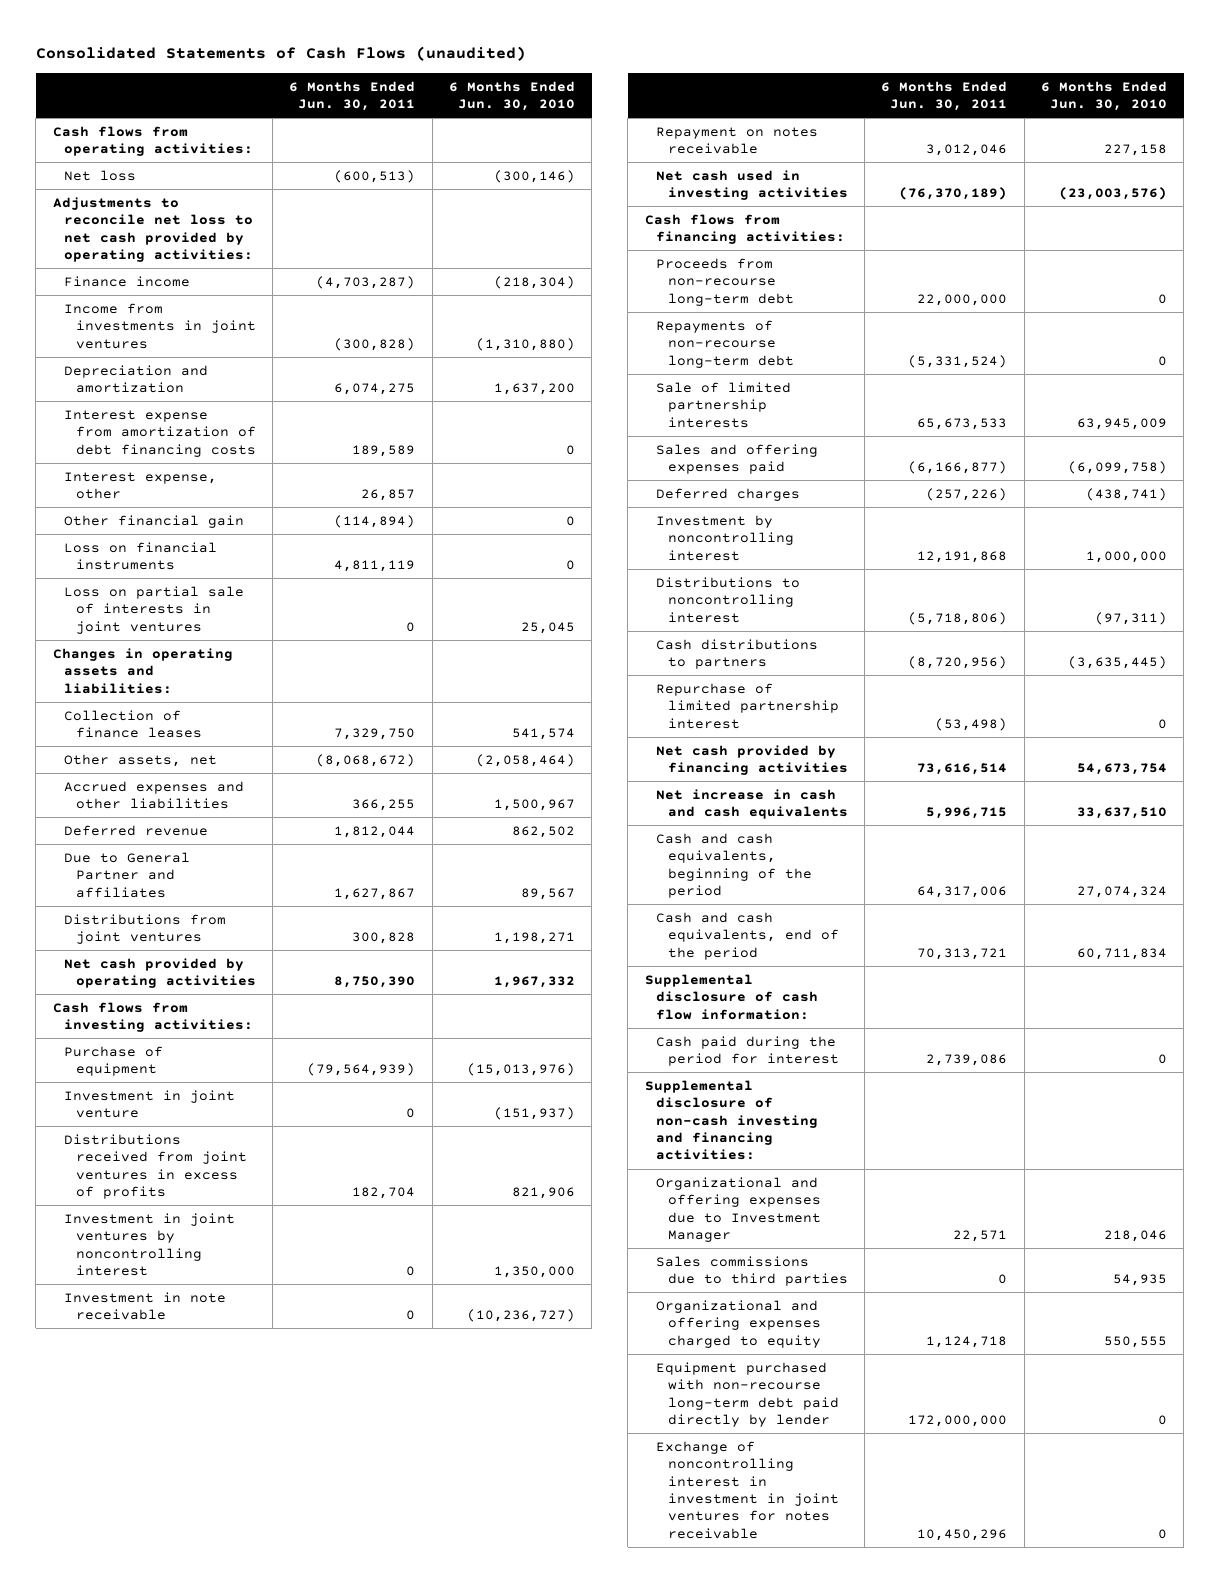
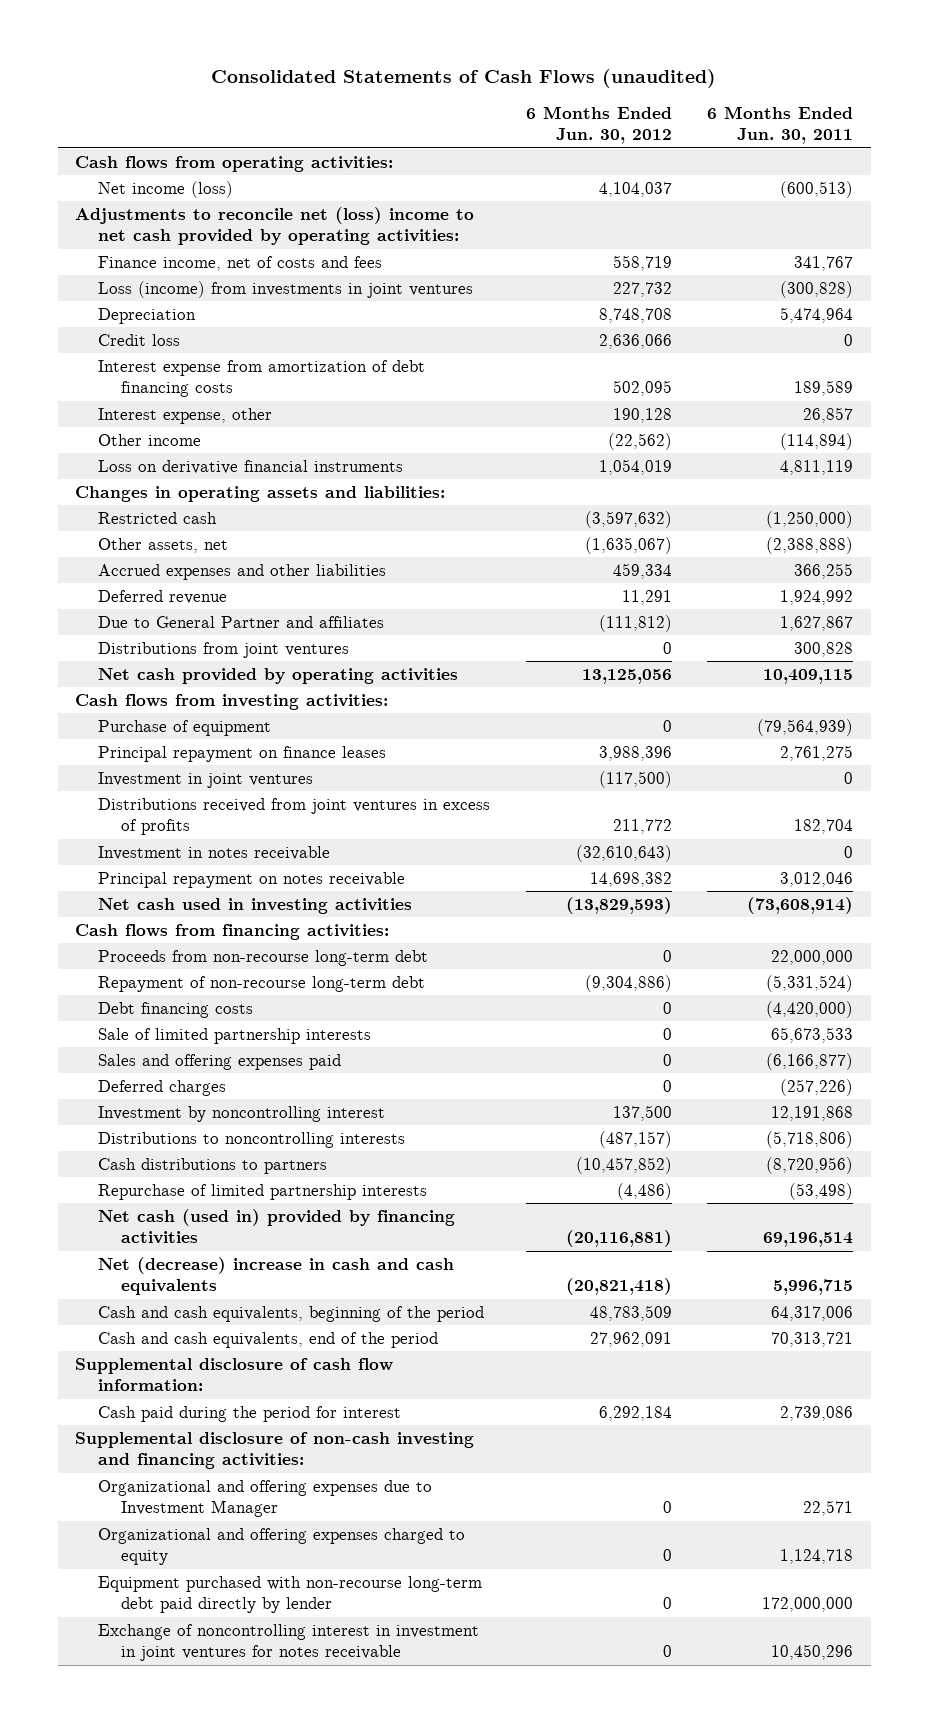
[448,80,575,111] 6 Months Ended Jun. 30, 2010 -> none
none -> [525,105,672,145] 6 Months Ended Jun. 30, 2012
[64,275,191,287] Finance income -> none
[64,364,209,394] Depreciation and amortization -> none
[64,169,137,181] Net loss -> [98,180,234,198] Net income (loss)
[52,196,254,263] Adjustments to reconcile net loss to net cash provided by operating activities: -> [75,206,475,246] Adjustments to reconcile net (loss) income to net cash provided by operating activities:
none -> [98,255,383,271] Finance income, net of costs and fees
[64,302,256,349] Income from investments in joint ventures -> [98,280,474,298] Loss (income) from investments in joint ventures
none -> [98,307,197,324] Depreciation
none -> [98,333,181,346] Credit loss
[64,585,245,634] Loss on partial sale of interests in joint ventures -> none
[64,514,245,528] Other financial gain -> [98,433,202,446] Other income
[64,541,218,571] Loss on financial instruments -> [98,459,404,474] Loss on derivative financial instruments
[64,709,202,739] Collection of finance leases -> none
none -> [98,511,218,524] Restricted cash
[316,753,416,767] (8,068,672) -> [766,536,854,554] (2,388,888)
[334,825,416,838] 1,812,044 -> [780,589,854,605] 1,924,992
[334,976,416,989] 8,750,390 -> [763,668,854,684] 10,409,115
none -> [98,745,387,762] Principal repayment on finance leases
[64,1089,236,1119] Investment in joint venture -> [98,771,314,788] Investment in joint ventures
[64,1212,236,1277] Investment in joint ventures by noncontrolling interest -> none
[64,1291,227,1321] Investment in note receivable -> [98,845,331,860] Investment in notes receivable
[656,126,819,155] Repayment on notes receivable -> [98,871,406,888] Principal repayment on notes receivable
[899,187,1008,201] (76,370,189) -> [747,896,854,914] (73,608,914)
[656,319,794,368] Repayments of non-recourse long-term debt -> [98,975,426,992] Repayment of non-recourse long-term debt
none -> [98,1001,254,1018] Debt financing costs
[656,576,801,623] Distributions to noncontrolling interest -> [98,1131,406,1148] Distributions to noncontrolling interests
[656,682,839,729] Repurchase of limited partnership interest -> [98,1183,428,1200] Repurchase of limited partnership interests
[656,744,848,776] Net cash provided by financing activities -> [98,1208,456,1245] Net cash (used in) provided by financing activities
[917,763,1008,776] 73,616,514 -> [763,1232,854,1248] 69,196,514
[656,788,848,820] Net increase in cash and cash equivalents -> [98,1256,455,1296] Net (decrease) increase in cash and cash equivalents
[656,1255,848,1287] Sales commissions due to third parties -> none

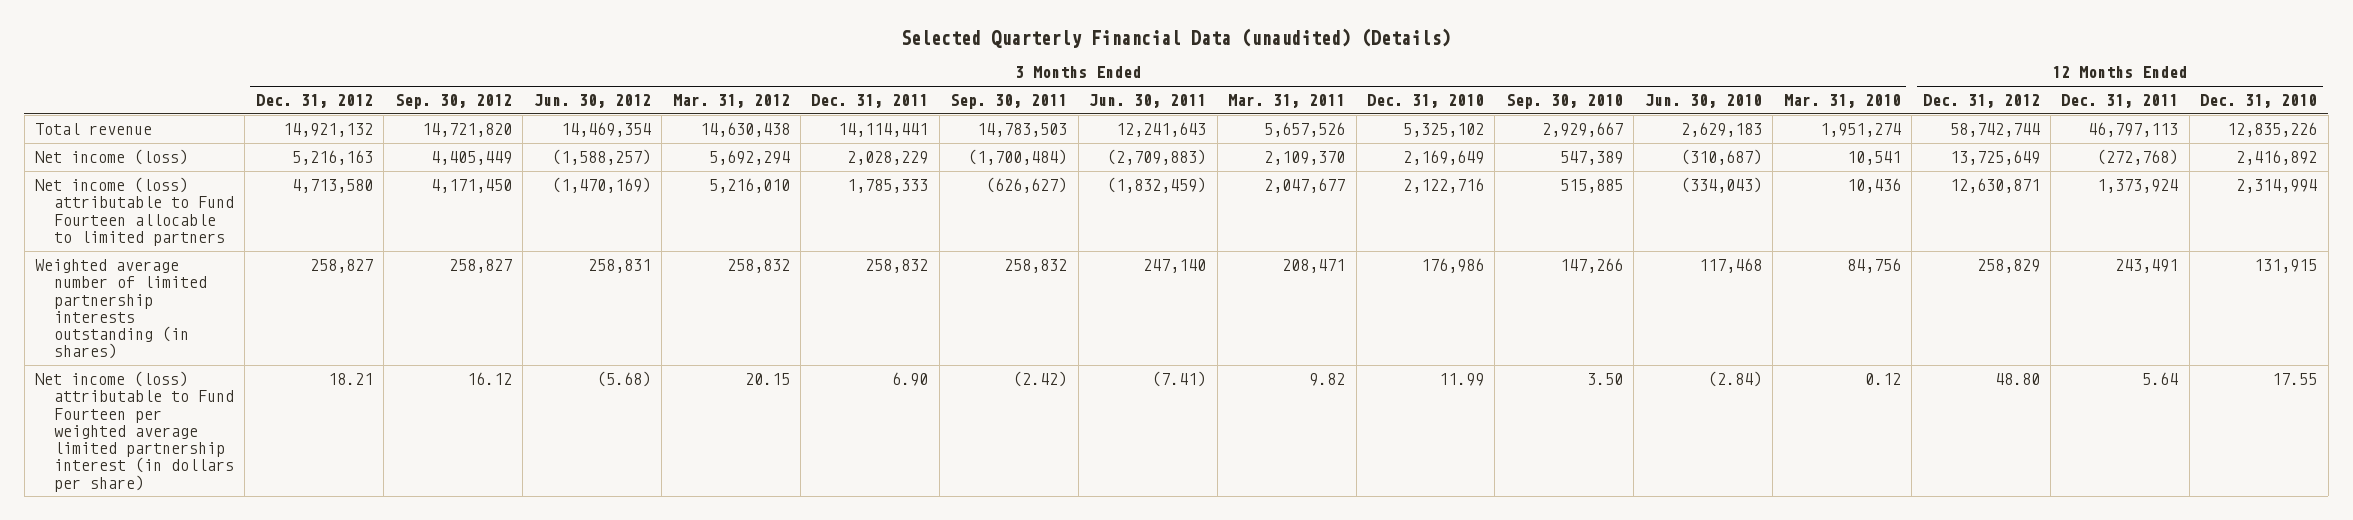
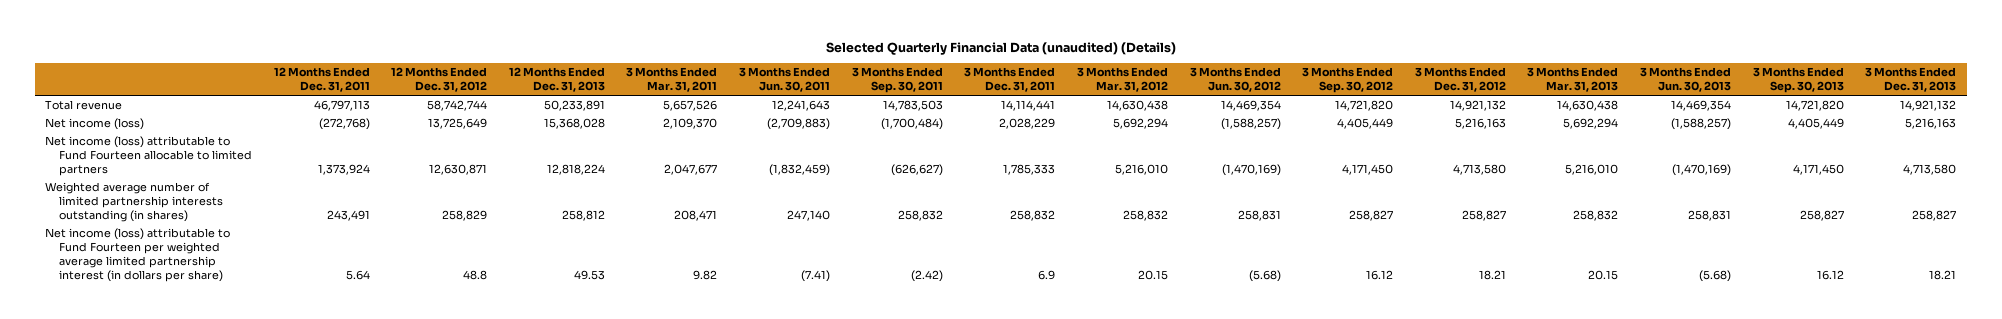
[1366,94,1484,109] Dec. 31, 2010 -> none
[1505,94,1623,110] Sep. 30, 2010 -> none
[1644,94,1762,109] Jun. 30, 2010 -> none
[1783,94,1901,109] Mar. 31, 2010 -> none
[2200,94,2318,109] Dec. 31, 2010 -> none
none -> [508,67,605,92] 12 Months Ended Dec. 31, 2013
none -> [1527,67,1619,92] 3 Months Ended Mar. 31, 2013
none -> [1640,67,1732,92] 3 Months Ended Jun. 30, 2013
none -> [1752,67,1844,93] 3 Months Ended Sep. 30, 2013
none -> [1865,67,1957,92] 3 Months Ended Dec. 31, 2013
[892,372,929,387] 6.90 -> [1038,269,1056,280] 6.9
[1994,373,2040,386] 48.80 -> [463,269,488,280] 48.8

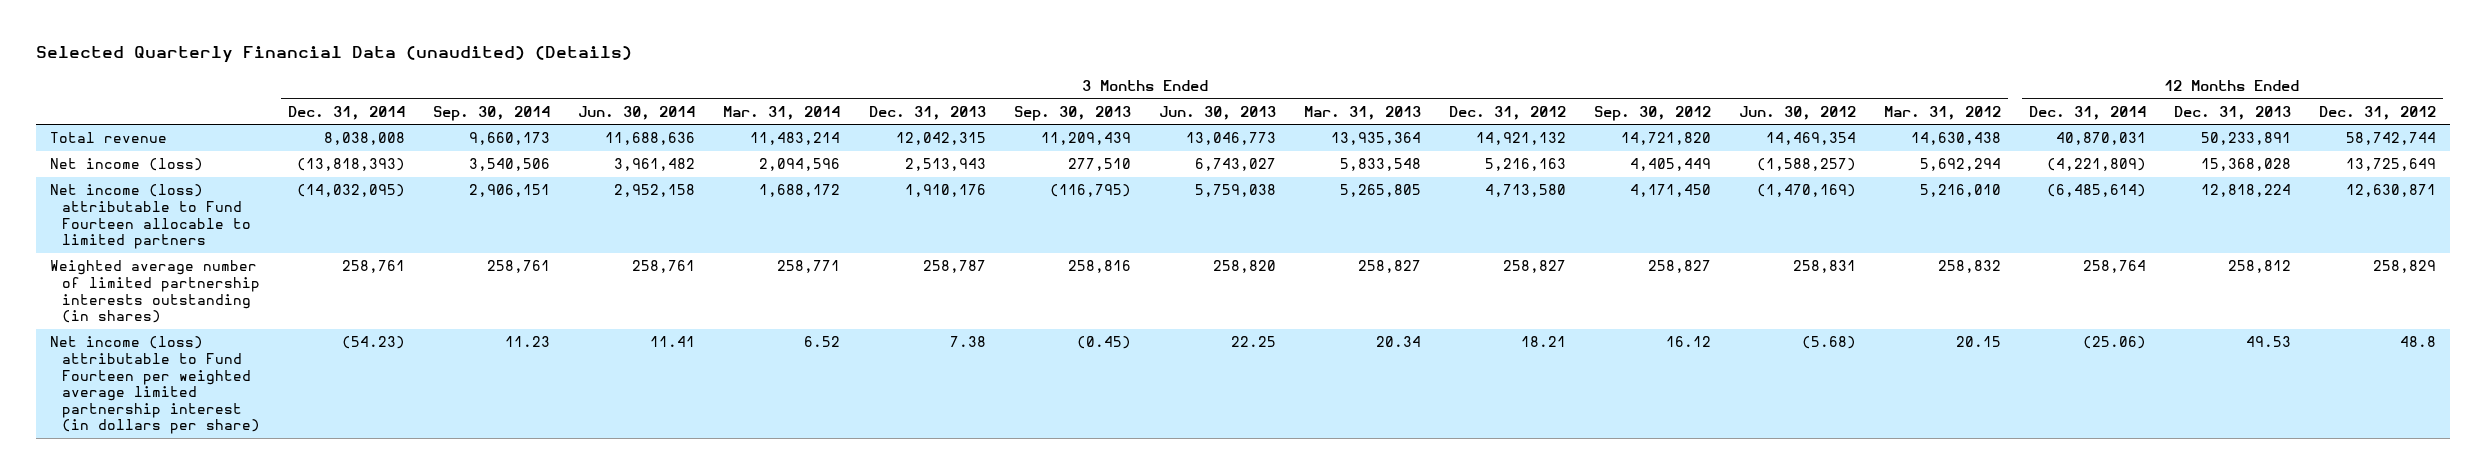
[273,67,370,92] 12 Months Ended Dec. 31, 2011 -> none
[626,67,718,92] 3 Months Ended Mar. 31, 2011 -> none
[739,67,831,92] 3 Months Ended Jun. 30, 2011 -> none
[851,67,943,93] 3 Months Ended Sep. 30, 2011 -> none
[964,67,1056,92] 3 Months Ended Dec. 31, 2011 -> none
none -> [288,105,406,120] Dec. 31, 2014
none -> [433,105,551,121] Sep. 30, 2014
none -> [578,105,696,120] Jun. 30, 2014
none -> [723,105,841,120] Mar. 31, 2014
none -> [2028,105,2146,120] Dec. 31, 2014
[1557,100,1619,112] 14,630,438 -> [1330,132,1421,146] 13,935,364
[1671,100,1732,112] 14,469,354 -> [1185,132,1276,146] 13,046,773
[1785,100,1844,112] 14,721,820 -> [1040,132,1131,146] 11,209,439
[1900,100,1957,112] 14,921,132 -> [895,132,986,146] 12,042,315
[1563,118,1619,130] 5,692,294 -> [1339,158,1421,172] 5,833,548
[1671,118,1732,131] (1,588,257) -> [1194,158,1276,172] 6,743,027
[1787,118,1844,130] 4,405,449 -> [1067,158,1131,172] 277,510
[1905,118,1957,130] 5,216,163 -> [904,158,986,172] 2,513,943
[1565,163,1619,175] 5,216,010 -> [1339,184,1421,198] 5,265,805
[1672,163,1732,176] (1,470,169) -> [1194,184,1276,198] 5,759,038
[1792,163,1844,175] 4,171,450 -> [1049,184,1131,198] (116,795)
[1903,163,1957,175] 4,713,580 -> [904,184,986,198] 1,910,176
[1573,209,1619,221] 258,832 -> [1357,260,1421,274] 258,827
[1688,209,1732,221] 258,831 -> [1212,260,1276,274] 258,820
[1799,209,1844,221] 258,827 -> [1067,260,1131,274] 258,816
[1912,209,1957,221] 258,827 -> [922,260,986,274] 258,787
[1588,269,1619,280] 20.15 -> [1375,336,1421,348] 20.34
[1699,269,1732,282] (5.68) -> [1230,336,1276,348] 22.25
[1816,269,1844,280] 16.12 -> [1076,336,1131,350] (0.45)
[1929,269,1957,280] 18.21 -> [949,336,986,348] 7.38

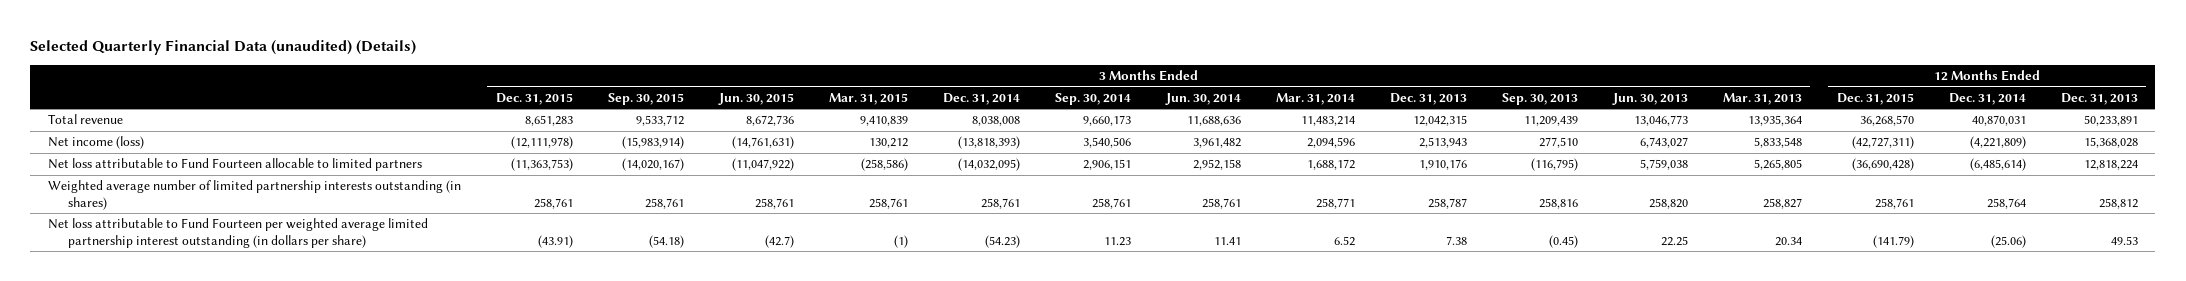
[1448,105,1566,120] Dec. 31, 2012 -> none
[1593,105,1711,121] Sep. 30, 2012 -> none
[1738,105,1856,120] Jun. 30, 2012 -> none
[1883,105,2001,120] Mar. 31, 2012 -> none
[2318,105,2436,120] Dec. 31, 2012 -> none
none -> [495,92,573,105] Dec. 31, 2015
none -> [607,92,684,105] Sep. 30, 2015
none -> [717,92,794,105] Jun. 30, 2015
none -> [828,92,908,105] Mar. 31, 2015
none -> [1836,92,1914,105] Dec. 31, 2015
[50,184,252,250] Net income (loss) attributable to Fund Fourteen allocable to limited partners -> [47,158,422,172] Net loss attributable to Fund Fourteen allocable to limited partners
[50,336,261,435] Net income (loss) attributable to Fund Fourteen per weighted average limited partnership interest (in dollars per share) -> [47,218,428,248] Net loss attributable to Fund Fourteen per weighted average limited partnership interest outstanding (in dollars per share)

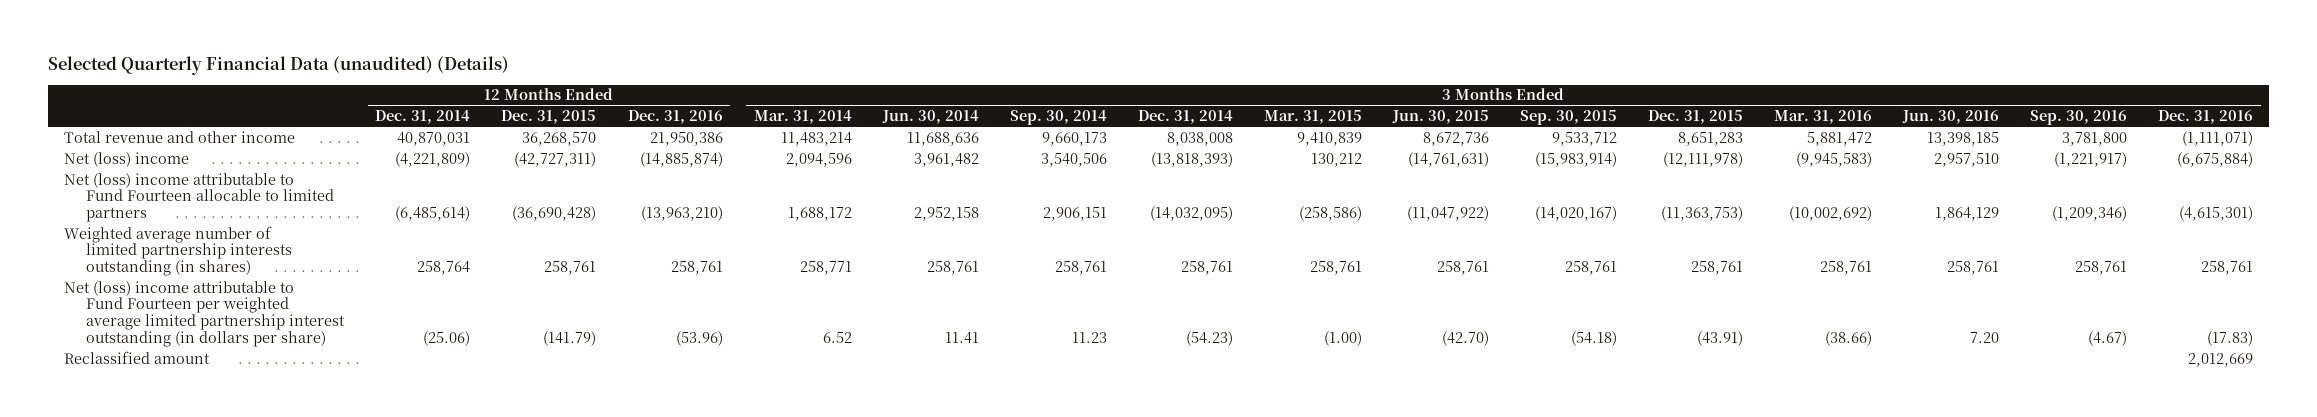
[1389,92,1467,105] Dec. 31, 2013 -> none
[1501,92,1578,105] Sep. 30, 2013 -> none
[1611,92,1688,105] Jun. 30, 2013 -> none
[1722,92,1802,105] Mar. 31, 2013 -> none
[2060,92,2138,105] Dec. 31, 2013 -> none
none -> [627,110,723,125] Dec. 31, 2016
none -> [1774,110,1873,125] Mar. 31, 2016
none -> [1902,110,2000,125] Jun. 30, 2016
none -> [2030,110,2128,126] Sep. 30, 2016
none -> [2158,110,2254,125] Dec. 31, 2016
[47,114,123,125] Total revenue -> [63,130,295,143] Total revenue and other income
[47,136,144,150] Net income (loss) -> [63,151,189,167] Net (loss) income
[47,158,422,172] Net loss attributable to Fund Fourteen allocable to limited partners -> [63,172,335,223] Net (loss) income attributable to Fund Fourteen allocable to limited partners
[47,218,428,248] Net loss attributable to Fund Fourteen per weighted average limited partnership interest outstanding (in dollars per share) -> [63,280,346,348] Net (loss) income attributable to Fund Fourteen per weighted average limited partnership interest outstanding (in dollars per share)
[764,234,794,248] (42.7) -> [1441,331,1489,347] (42.70)
[893,234,908,248] (1) -> [1323,331,1362,347] (1.00)
none -> [63,350,210,364] Reclassified amount

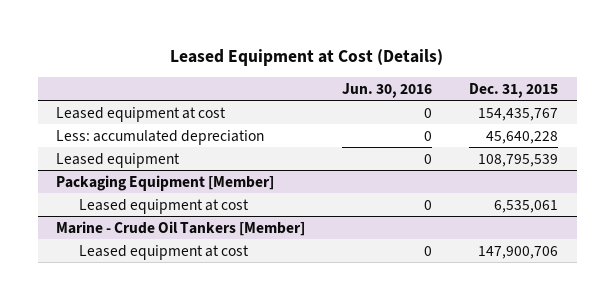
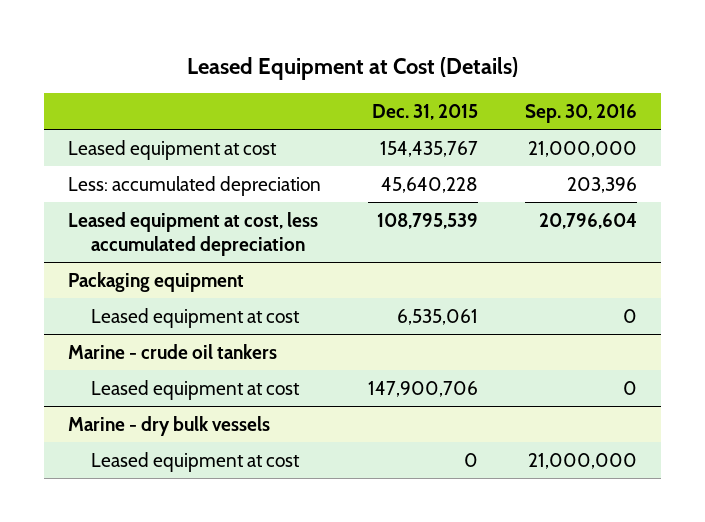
[342,82,433,98] Jun. 30, 2016 -> none
none -> [525,103,638,123] Sep. 30, 2016
[56,152,181,168] Leased equipment -> [67,211,318,256] Leased equipment at cost, less accumulated depreciation
[56,174,275,191] Packaging Equipment [Member] -> [67,271,244,292] Packaging equipment
[56,220,306,236] Marine - Crude Oil Tankers [Member] -> [67,343,277,359] Marine - crude oil tankers
none -> [67,415,270,436] Marine - dry bulk vessels
none -> [90,451,300,472] Leased equipment at cost

